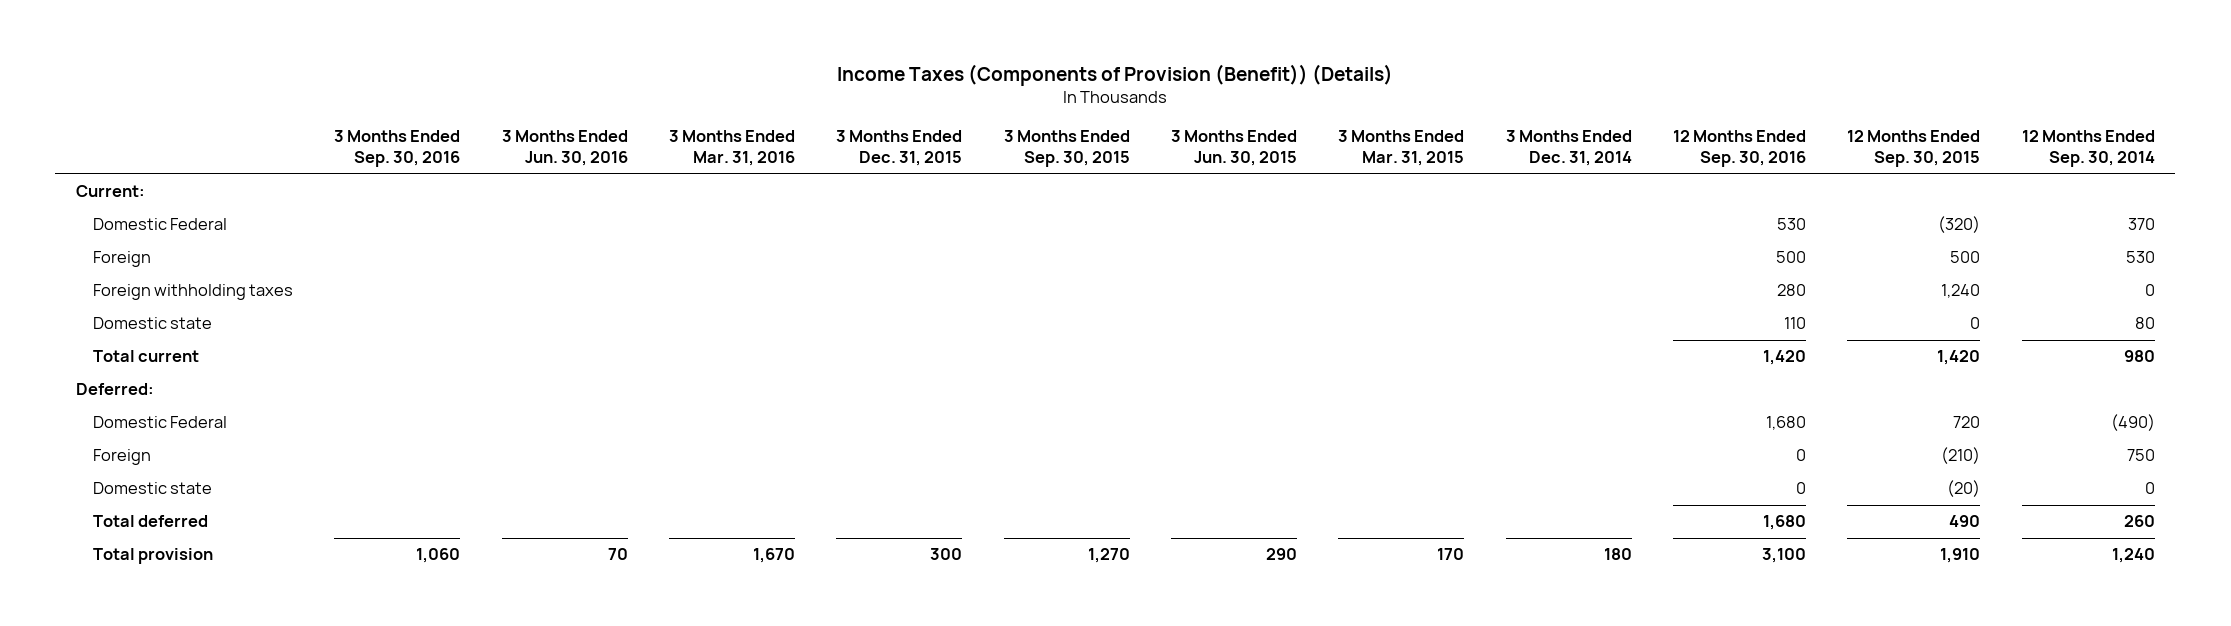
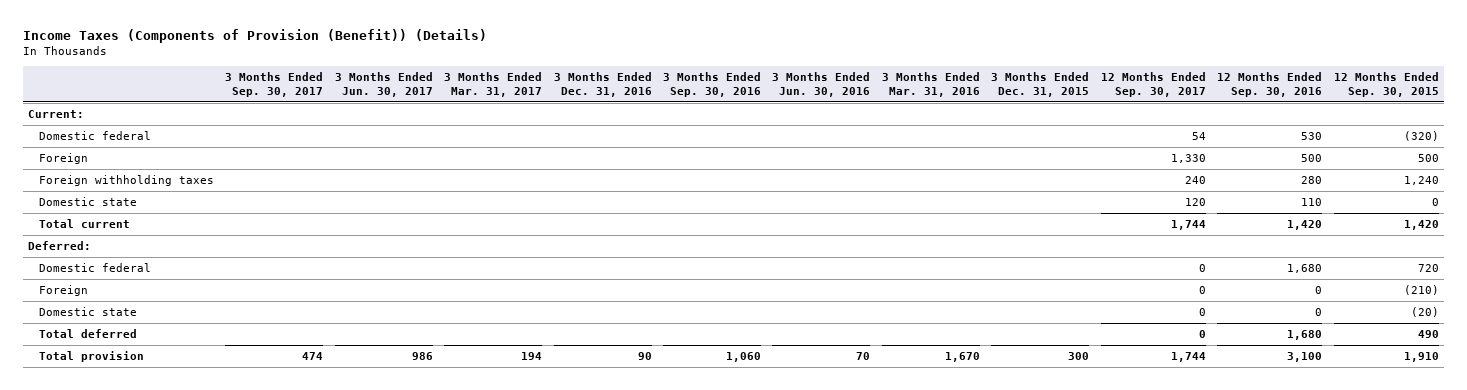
[1003,130,1130,168] 3 Months Ended Sep. 30, 2015 -> none
[1171,130,1298,167] 3 Months Ended Jun. 30, 2015 -> none
[1338,130,1465,167] 3 Months Ended Mar. 31, 2015 -> none
[1505,130,1632,167] 3 Months Ended Dec. 31, 2014 -> none
[2021,130,2155,168] 12 Months Ended Sep. 30, 2014 -> none
none -> [225,71,324,97] 3 Months Ended Sep. 30, 2017
none -> [334,71,433,97] 3 Months Ended Jun. 30, 2017
none -> [444,71,543,97] 3 Months Ended Mar. 31, 2017
none -> [553,71,652,97] 3 Months Ended Dec. 31, 2016
none -> [1100,71,1206,97] 12 Months Ended Sep. 30, 2017
[93,218,228,231] Domestic Federal -> [38,131,151,141] Domestic federal
[93,416,228,429] Domestic Federal -> [38,263,151,273] Domestic federal

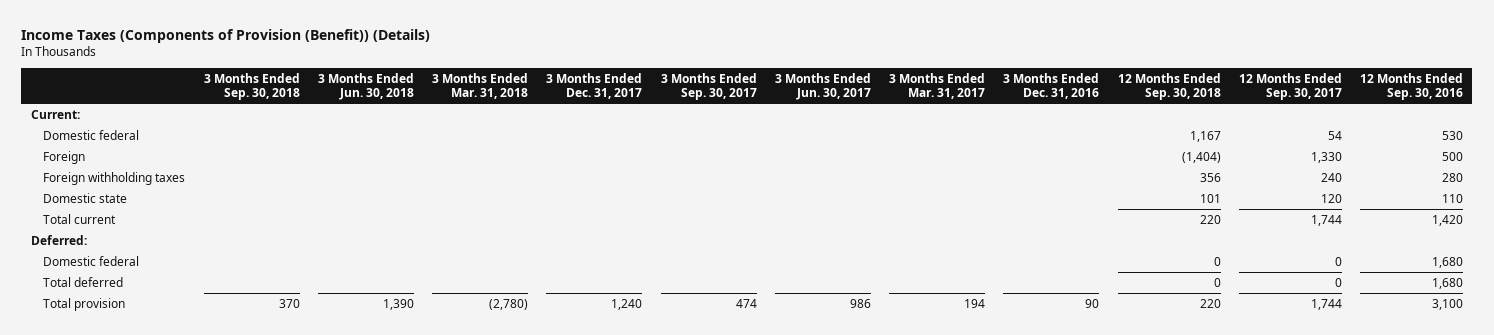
[663,71,762,97] 3 Months Ended Sep. 30, 2016 -> none
[772,71,871,97] 3 Months Ended Jun. 30, 2016 -> none
[881,71,980,97] 3 Months Ended Mar. 31, 2016 -> none
[991,71,1090,97] 3 Months Ended Dec. 31, 2015 -> none
[1333,71,1439,97] 12 Months Ended Sep. 30, 2015 -> none
none -> [203,73,300,101] 3 Months Ended Sep. 30, 2018
none -> [317,73,414,101] 3 Months Ended Jun. 30, 2018
none -> [432,73,529,100] 3 Months Ended Mar. 31, 2018
none -> [546,73,643,100] 3 Months Ended Dec. 31, 2017
none -> [1117,73,1221,101] 12 Months Ended Sep. 30, 2018
[38,285,88,297] Foreign -> none
[38,307,137,317] Domestic state -> none

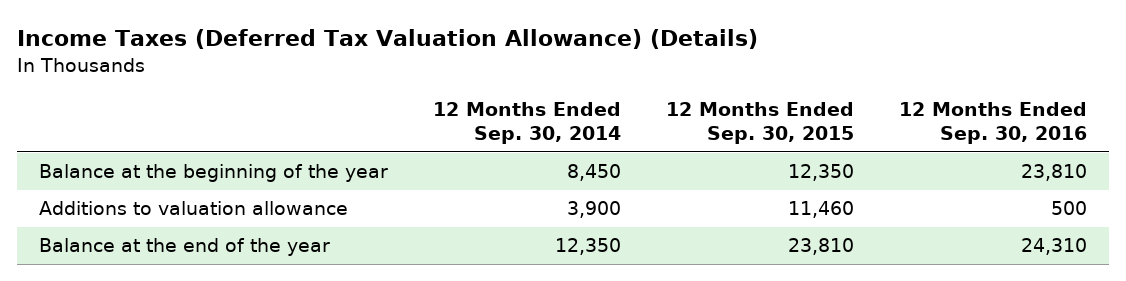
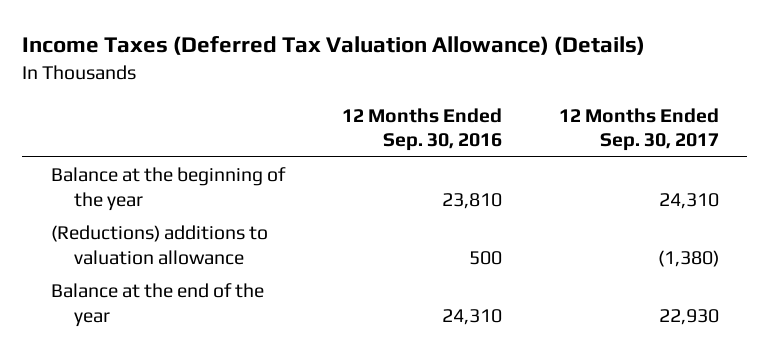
[433,101,622,145] 12 Months Ended Sep. 30, 2014 -> none
[665,101,854,145] 12 Months Ended Sep. 30, 2015 -> none
none -> [558,107,719,152] 12 Months Ended Sep. 30, 2017
[39,201,349,216] Additions to valuation allowance -> [50,225,268,265] (Reductions) additions to valuation allowance

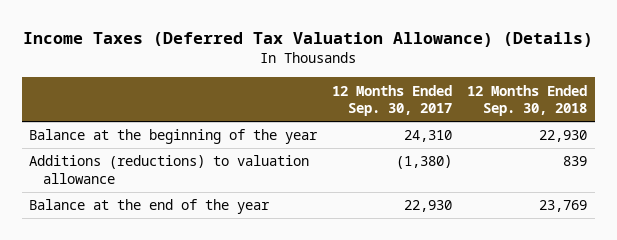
[341,107,502,152] 12 Months Ended Sep. 30, 2016 -> none
none -> [467,84,588,117] 12 Months Ended Sep. 30, 2018
[50,225,268,265] (Reductions) additions to valuation allowance -> [29,155,310,184] Additions (reductions) to valuation allowance

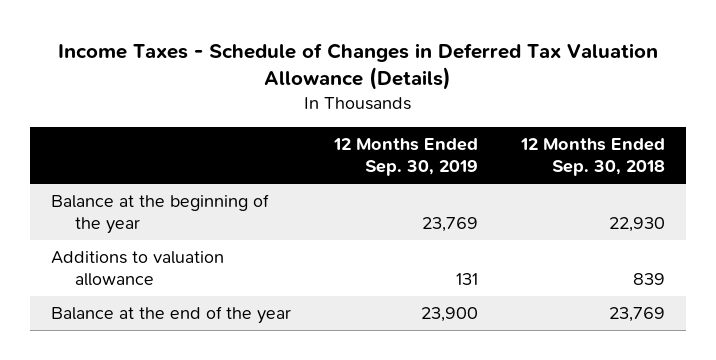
[23,32,594,48] Income Taxes (Deferred Tax Valuation Allowance) (Details) -> [58,42,659,91] Income Taxes - Schedule of Changes in Deferred Tax Valuation Allowance (Details)
[332,84,453,117] 12 Months Ended Sep. 30, 2017 -> none
none -> [333,138,479,177] 12 Months Ended Sep. 30, 2019
[29,155,310,184] Additions (reductions) to valuation allowance -> [51,251,225,287] Additions to valuation allowance

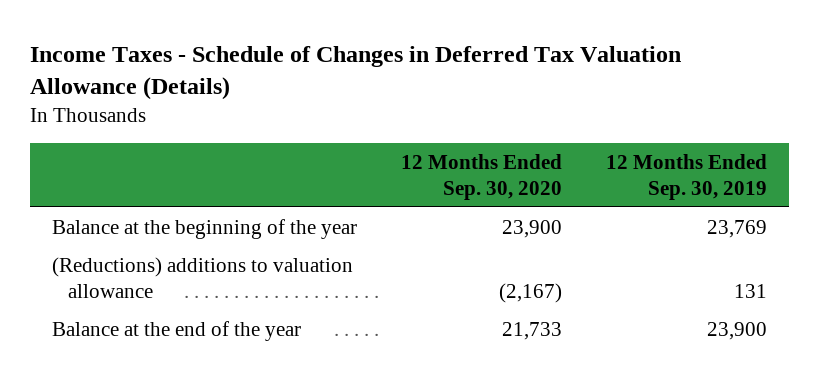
[520,138,666,177] 12 Months Ended Sep. 30, 2018 -> none
none -> [400,153,562,200] 12 Months Ended Sep. 30, 2020
[51,251,225,287] Additions to valuation allowance -> [51,256,353,298] (Reductions) additions to valuation allowance

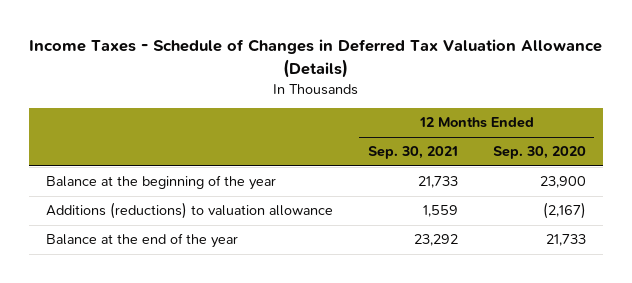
[605,153,767,200] 12 Months Ended Sep. 30, 2019 -> none
none -> [367,146,458,160] Sep. 30, 2021
[51,256,353,298] (Reductions) additions to valuation allowance -> [46,202,334,220] Additions (reductions) to valuation allowance

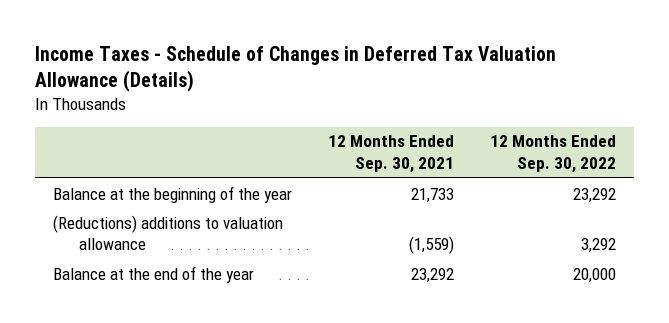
[492,146,586,160] Sep. 30, 2020 -> none
none -> [490,135,617,173] 12 Months Ended Sep. 30, 2022
[46,202,334,220] Additions (reductions) to valuation allowance -> [53,214,284,251] (Reductions) additions to valuation allowance
[422,205,458,218] 1,559 -> [409,236,455,255] (1,559)

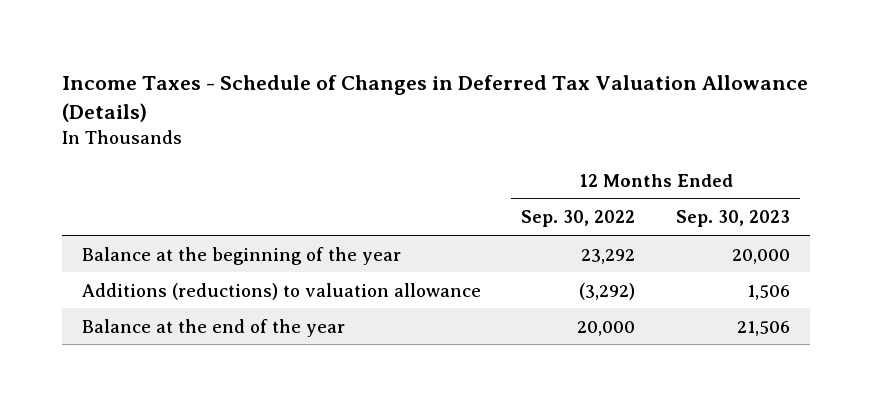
[328,135,455,173] 12 Months Ended Sep. 30, 2021 -> none
none -> [675,210,790,228] Sep. 30, 2023
[53,214,284,251] (Reductions) additions to valuation allowance -> [81,282,481,300] Additions (reductions) to valuation allowance
[581,238,617,254] 3,292 -> [579,282,636,300] (3,292)

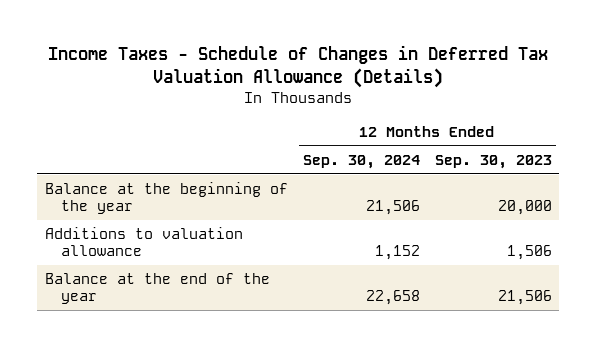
[521,210,636,228] Sep. 30, 2022 -> none
none -> [302,154,420,169] Sep. 30, 2024
[81,282,481,300] Additions (reductions) to valuation allowance -> [44,227,243,257] Additions to valuation allowance

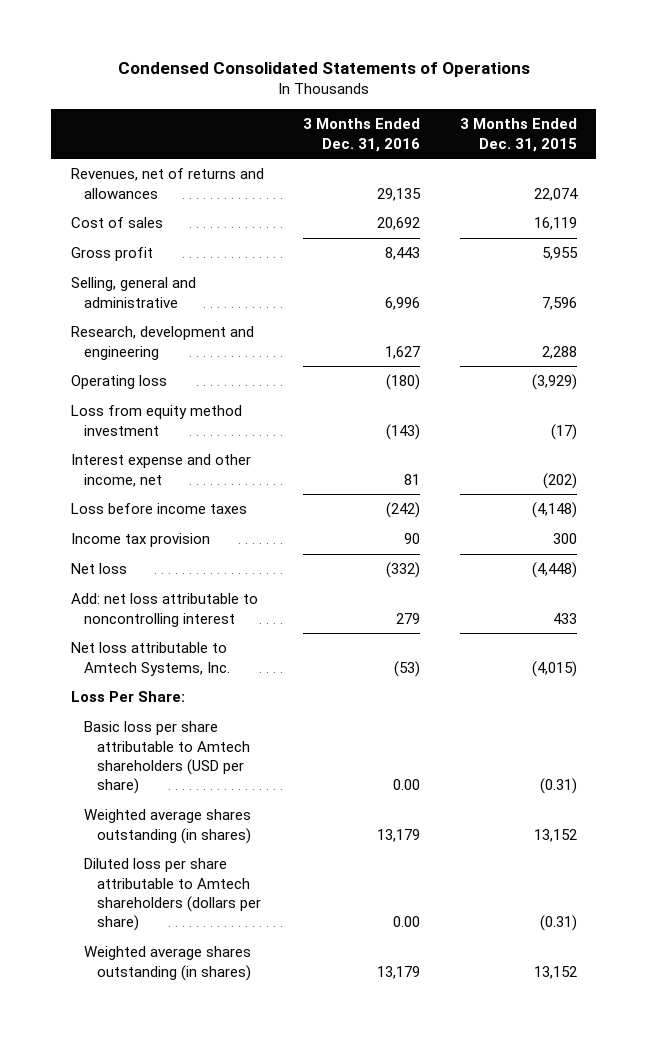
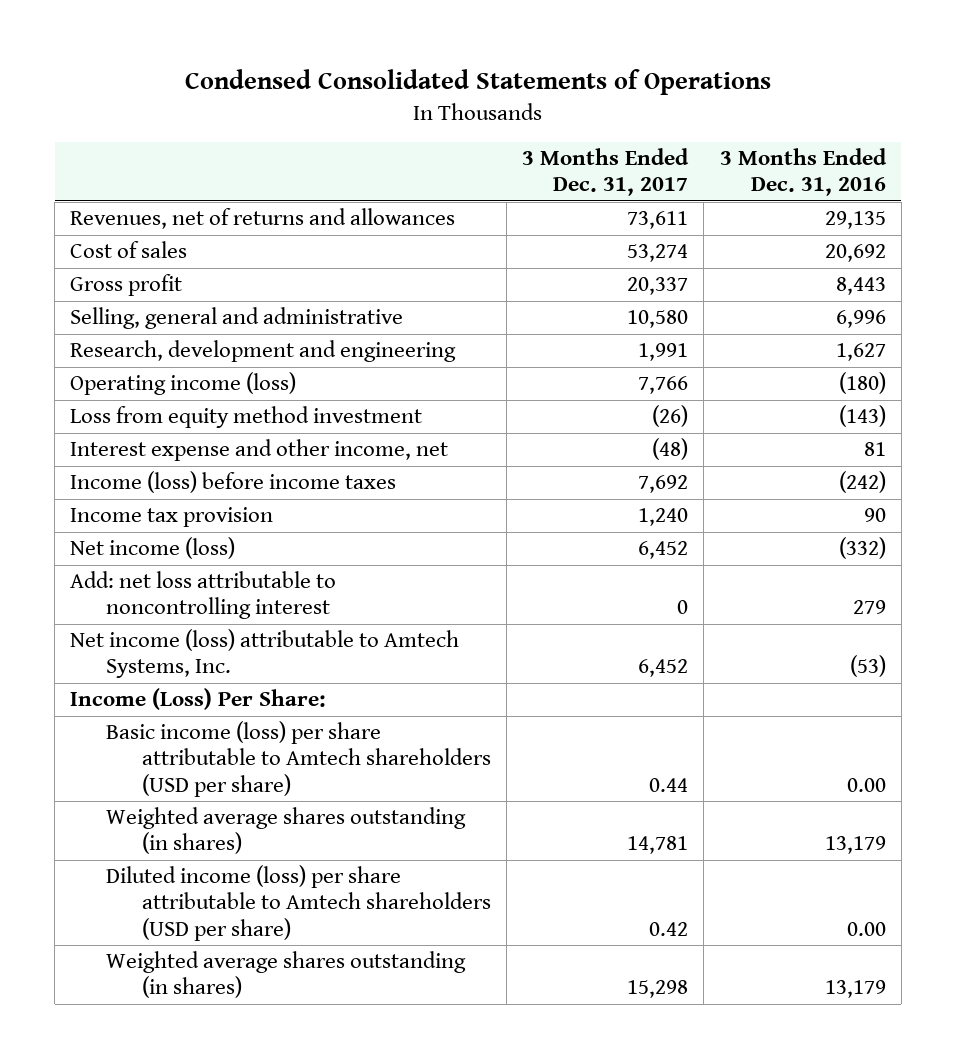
[459,118,577,152] 3 Months Ended Dec. 31, 2015 -> none
none -> [522,148,690,197] 3 Months Ended Dec. 31, 2017
[70,375,167,390] Operating loss -> [70,372,297,396] Operating income (loss)
[70,503,247,515] Loss before income taxes -> [70,471,397,494] Income (loss) before income taxes
[70,563,127,575] Net loss -> [70,537,236,560] Net income (loss)
[70,642,230,676] Net loss attributable to Amtech Systems, Inc. -> [70,629,460,679] Net income (loss) attributable to Amtech Systems, Inc.
[70,691,185,703] Loss Per Share: -> [70,688,327,711] Income (Loss) Per Share:
[83,721,251,795] Basic loss per share attributable to Amtech shareholders (USD per share) -> [106,721,491,797] Basic income (loss) per share attributable to Amtech shareholders (USD per share)
[83,858,262,932] Diluted loss per share attributable to Amtech shareholders (dollars per share) -> [106,865,491,941] Diluted income (loss) per share attributable to Amtech shareholders (USD per share)

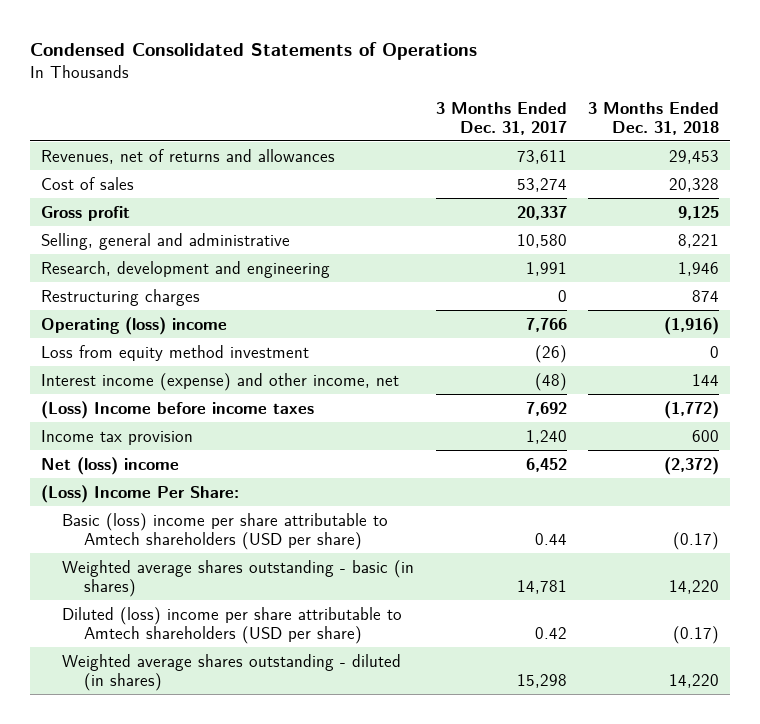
[719,148,887,197] 3 Months Ended Dec. 31, 2016 -> none
none -> [587,101,719,135] 3 Months Ended Dec. 31, 2018
none -> [40,288,200,306] Restructuring charges
[70,372,297,396] Operating income (loss) -> [40,316,227,335] Operating (loss) income
[70,439,449,462] Interest expense and other income, net -> [40,372,399,391] Interest income (expense) and other income, net
[70,471,397,494] Income (loss) before income taxes -> [40,400,314,419] (Loss) Income before income taxes
[70,571,337,620] Add: net loss attributable to noncontrolling interest -> none
[70,629,460,679] Net income (loss) attributable to Amtech Systems, Inc. -> none
[70,537,236,560] Net income (loss) -> [40,456,179,475] Net (loss) income
[70,688,327,711] Income (Loss) Per Share: -> [40,484,239,503] (Loss) Income Per Share:
[106,721,491,797] Basic income (loss) per share attributable to Amtech shareholders (USD per share) -> [62,512,389,550] Basic (loss) income per share attributable to Amtech shareholders (USD per share)
[106,807,467,855] Weighted average shares outstanding (in shares) -> [62,559,415,597] Weighted average shares outstanding - basic (in shares)
[106,865,491,941] Diluted income (loss) per share attributable to Amtech shareholders (USD per share) -> [62,606,403,644] Diluted (loss) income per share attributable to Amtech shareholders (USD per share)
[106,951,467,999] Weighted average shares outstanding (in shares) -> [62,653,402,691] Weighted average shares outstanding - diluted (in shares)

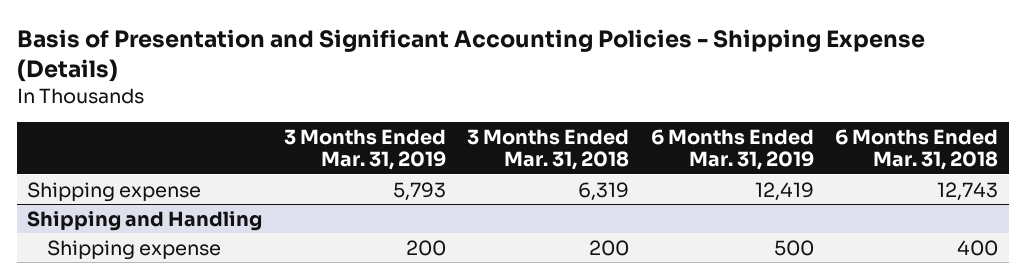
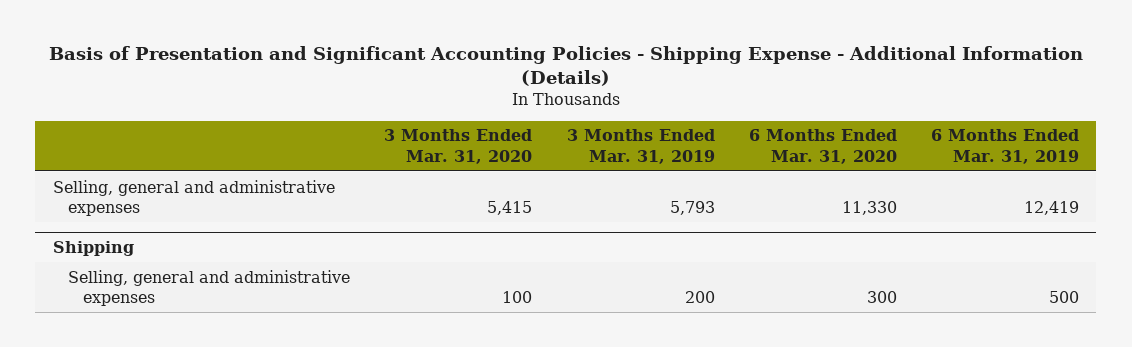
[16,28,925,82] Basis of Presentation and Significant Accounting Policies - Shipping Expense (Details) -> [48,45,1083,87] Basis of Presentation and Significant Accounting Policies - Shipping Expense - Additional Information (Details)
[467,128,630,171] 3 Months Ended Mar. 31, 2018 -> none
[834,128,998,171] 6 Months Ended Mar. 31, 2018 -> none
none -> [384,129,533,164] 3 Months Ended Mar. 31, 2020
none -> [748,129,897,164] 6 Months Ended Mar. 31, 2020
[27,181,202,202] Shipping expense -> [52,179,335,216] Selling, general and administrative expenses
[27,210,263,231] Shipping and Handling -> [52,240,134,256] Shipping
[46,239,221,260] Shipping expense -> [68,269,351,306] Selling, general and administrative expenses

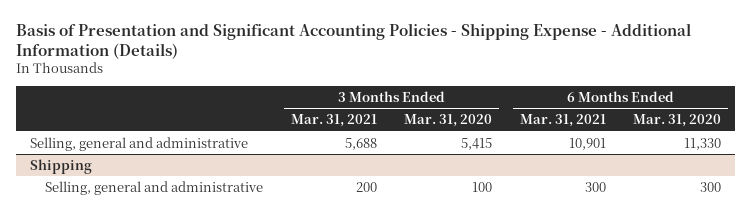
[566,129,715,164] 3 Months Ended Mar. 31, 2019 -> none
[931,129,1080,164] 6 Months Ended Mar. 31, 2019 -> none
none -> [290,114,377,128] Mar. 31, 2021
none -> [519,114,606,128] Mar. 31, 2021
[52,179,335,216] Selling, general and administrative expenses -> [29,136,248,151] Selling, general and administrative
[68,269,351,306] Selling, general and administrative expenses -> [45,180,264,195] Selling, general and administrative

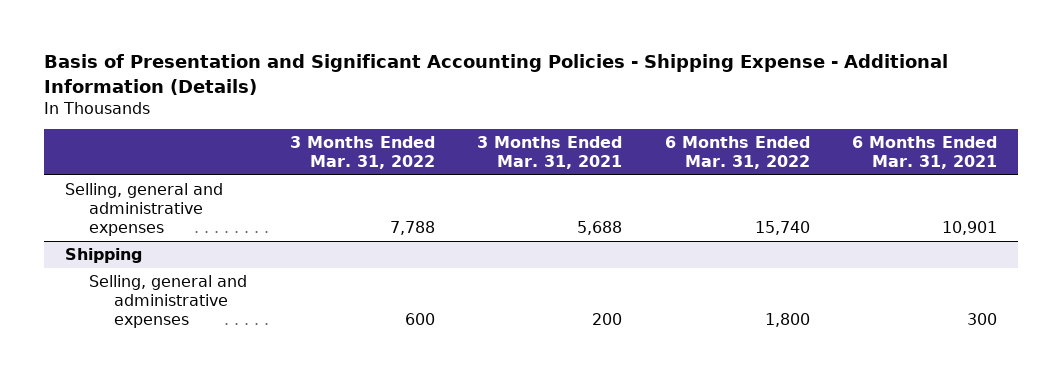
[404,114,493,128] Mar. 31, 2020 -> none
[633,114,722,128] Mar. 31, 2020 -> none
none -> [289,136,435,170] 3 Months Ended Mar. 31, 2022
none -> [664,136,810,170] 6 Months Ended Mar. 31, 2022
[29,136,248,151] Selling, general and administrative -> [65,182,224,237] Selling, general and administrative expenses
[45,180,264,195] Selling, general and administrative -> [89,274,248,329] Selling, general and administrative expenses

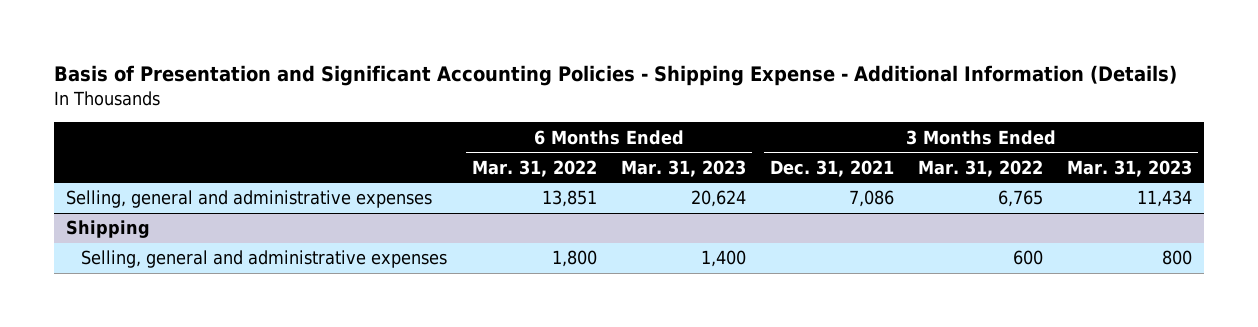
[477,136,623,170] 3 Months Ended Mar. 31, 2021 -> none
[851,136,997,170] 6 Months Ended Mar. 31, 2021 -> none
none -> [620,159,746,177] Mar. 31, 2023
none -> [770,159,895,177] Dec. 31, 2021
none -> [1067,159,1193,177] Mar. 31, 2023
[389,221,435,236] 7,788 -> [998,190,1044,208] 6,765
[754,221,810,236] 15,740 -> [541,190,597,208] 13,851

